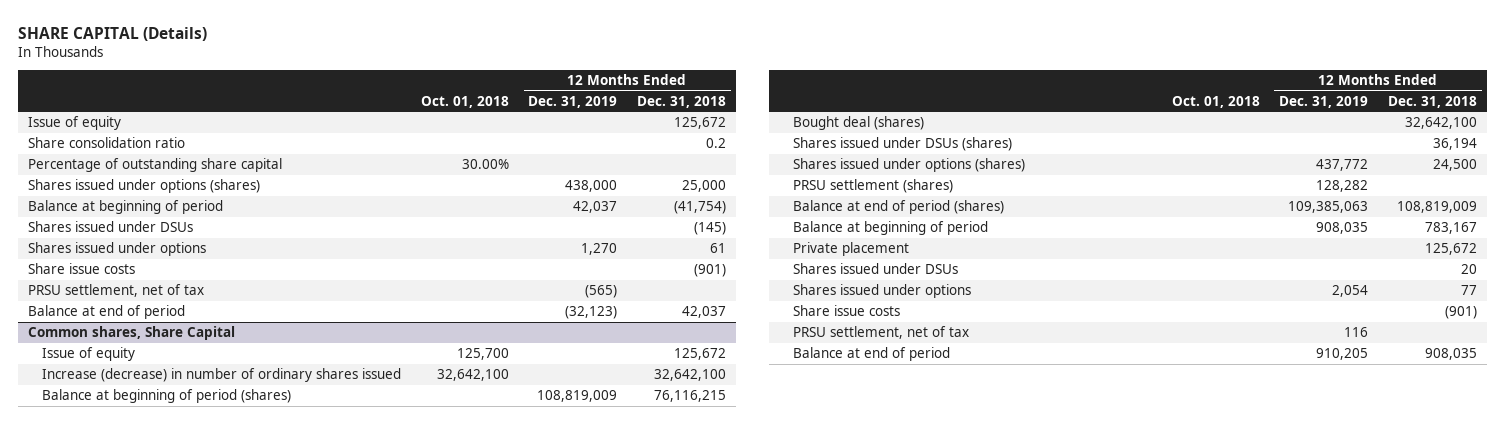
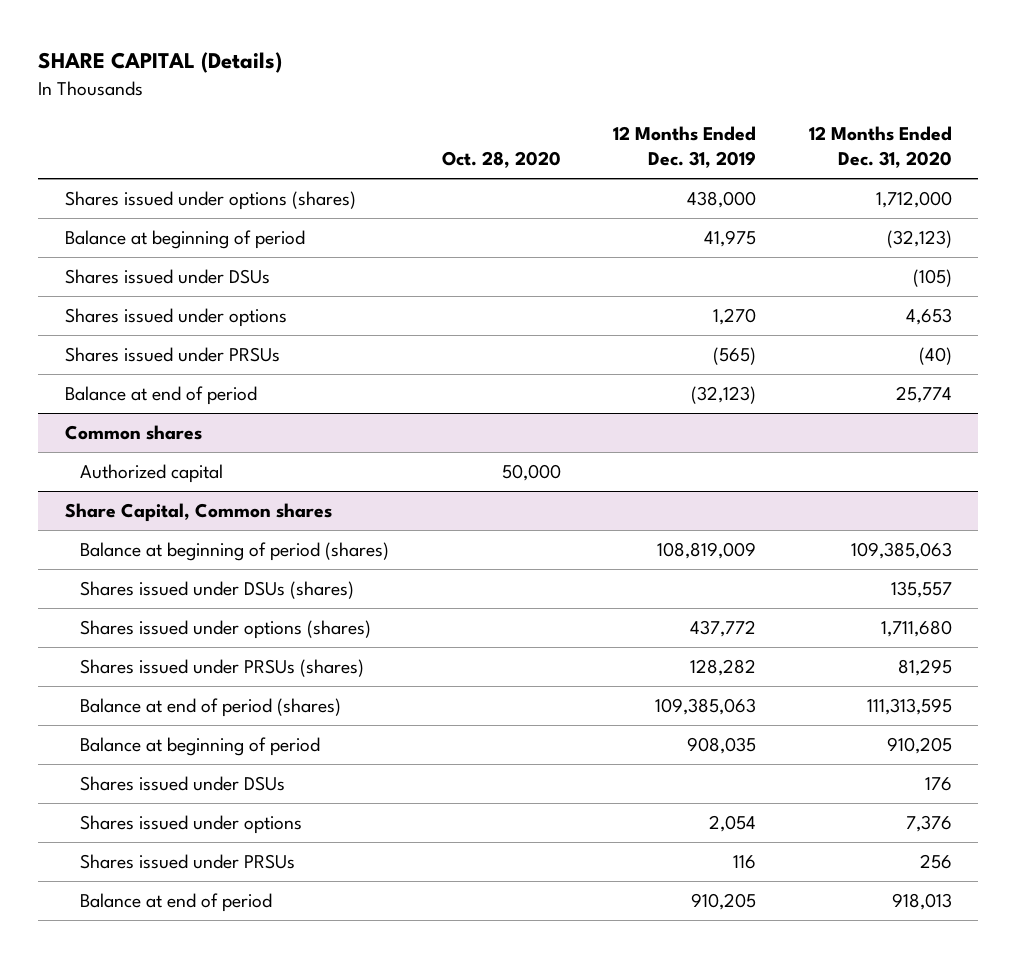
[420,95,509,108] Oct. 01, 2018 -> none
[637,95,727,108] Dec. 31, 2018 -> none
none -> [441,150,561,168] Oct. 28, 2020
none -> [808,126,952,168] 12 Months Ended Dec. 31, 2020
[28,116,122,131] Issue of equity -> none
[28,137,186,149] Share consolidation ratio -> none
[28,158,283,173] Percentage of outstanding share capital -> none
[573,201,618,214] 42,037 -> [704,230,757,248] 41,975
[28,263,136,275] Share issue costs -> none
[28,284,205,298] PRSU settlement, net of tax -> [64,347,280,363] Shares issued under PRSUs
[42,347,136,362] Issue of equity -> none
[42,368,402,383] Increase (decrease) in number of ordinary shares issued -> none
none -> [64,425,202,441] Common shares
none -> [80,464,224,484] Authorized capital
[28,326,236,341] Common shares, Share Capital -> [64,503,332,523] Share Capital, Common shares
[792,116,924,131] Bought deal (shares) -> none
[792,179,953,194] PRSU settlement (shares) -> [80,659,365,678] Shares issued under PRSUs (shares)
[792,242,909,257] Private placement -> none
[792,305,900,317] Share issue costs -> none
[792,326,969,340] PRSU settlement, net of tax -> [80,854,296,870] Shares issued under PRSUs

